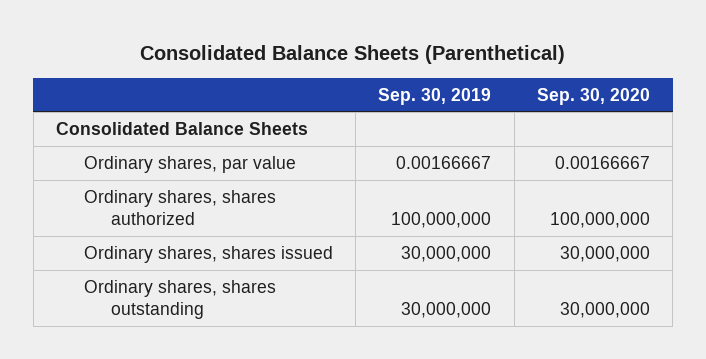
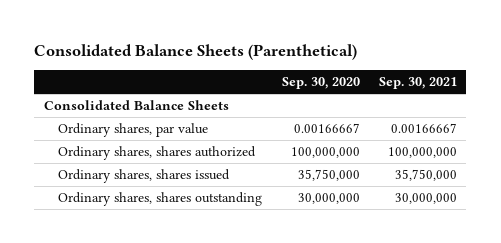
[378,87,492,105] Sep. 30, 2019 -> none
none -> [378,77,457,90] Sep. 30, 2021
[559,245,650,262] 30,000,000 -> [297,168,360,181] 35,750,000

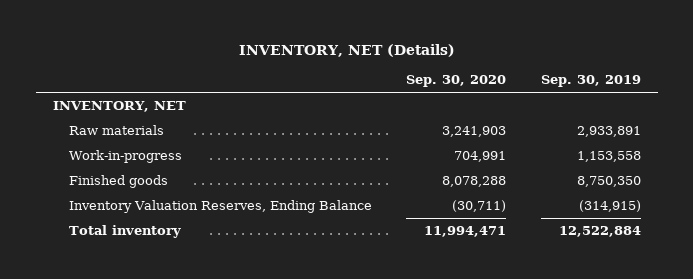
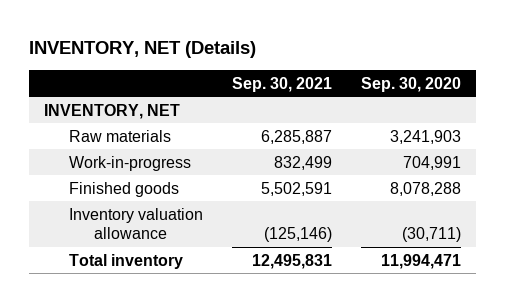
[540,75,641,88] Sep. 30, 2019 -> none
none -> [232,76,333,92] Sep. 30, 2021
[69,200,373,214] Inventory Valuation Reserves, Ending Balance -> [68,207,203,240] Inventory valuation allowance

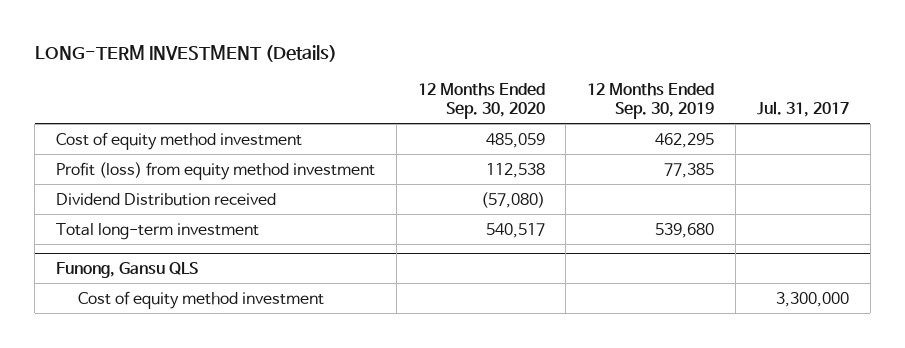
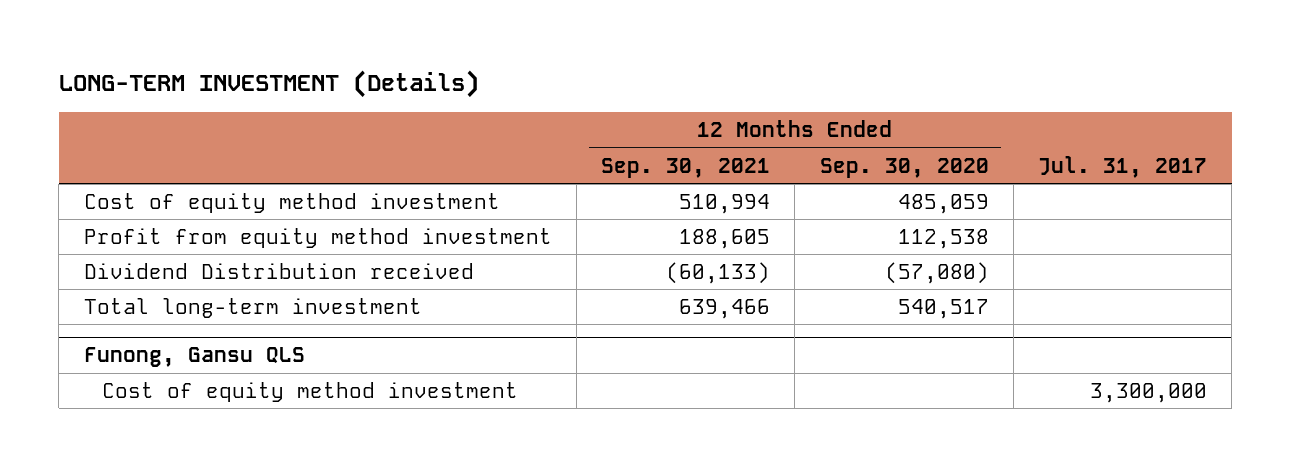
[587,83,715,119] 12 Months Ended Sep. 30, 2019 -> none
none -> [601,157,771,178] Sep. 30, 2021
[56,161,376,180] Profit (loss) from equity method investment -> [83,228,552,249] Profit from equity method investment

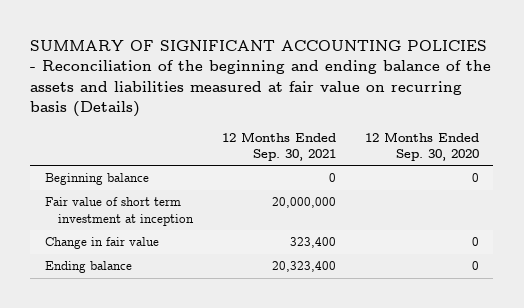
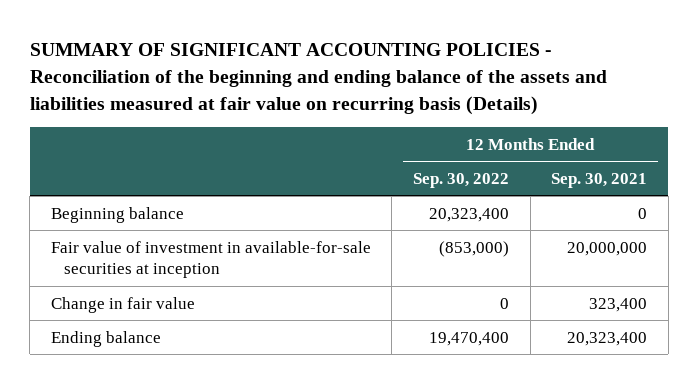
[364,131,479,162] 12 Months Ended Sep. 30, 2020 -> none
none -> [413,172,510,188] Sep. 30, 2022
[44,197,194,226] Fair value of short term investment at inception -> [50,240,371,279] Fair value of investment in available-for-sale securities at inception

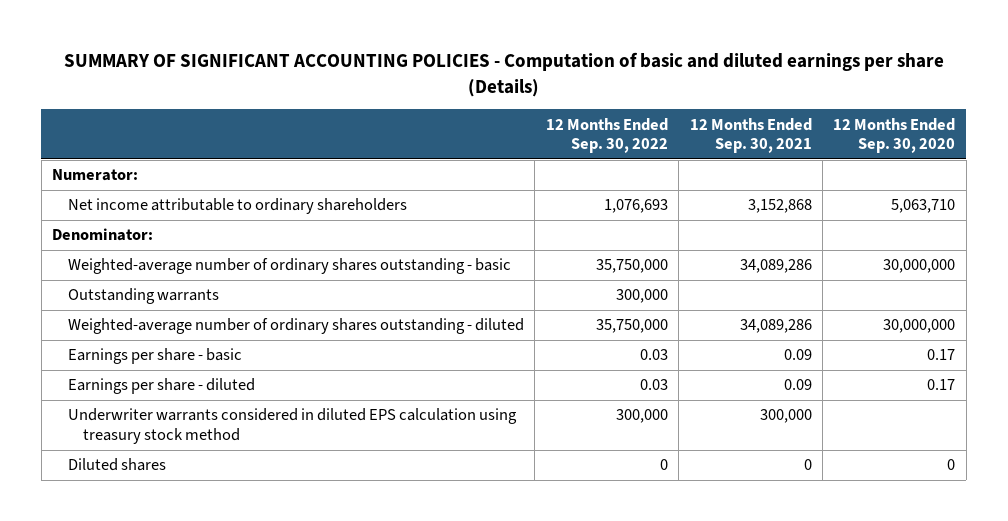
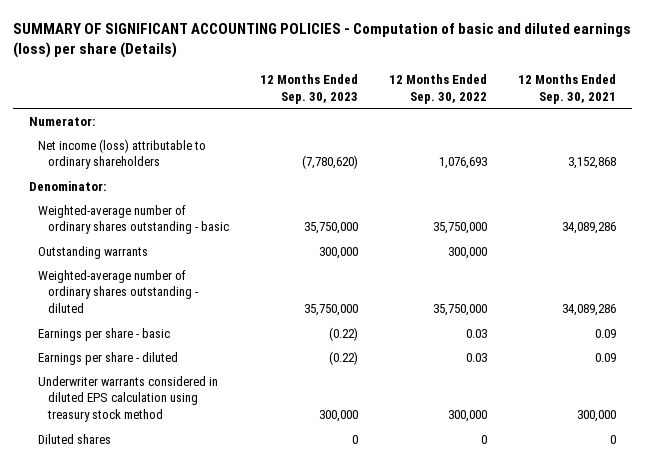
[63,52,944,97] SUMMARY OF SIGNIFICANT ACCOUNTING POLICIES - Computation of basic and diluted earnings per share (Details) -> [13,22,632,59] SUMMARY OF SIGNIFICANT ACCOUNTING POLICIES - Computation of basic and diluted earnings (loss) per share (Details)
[833,117,956,154] 12 Months Ended Sep. 30, 2020 -> none
none -> [259,74,358,104] 12 Months Ended Sep. 30, 2023
[67,198,407,215] Net income attributable to ordinary shareholders -> [38,138,207,170] Net income (loss) attributable to ordinary shareholders

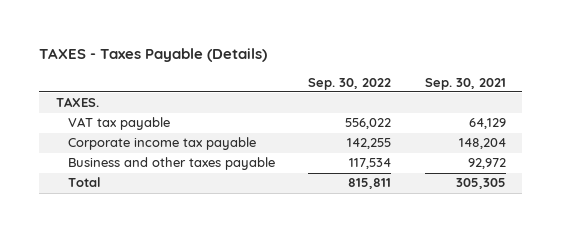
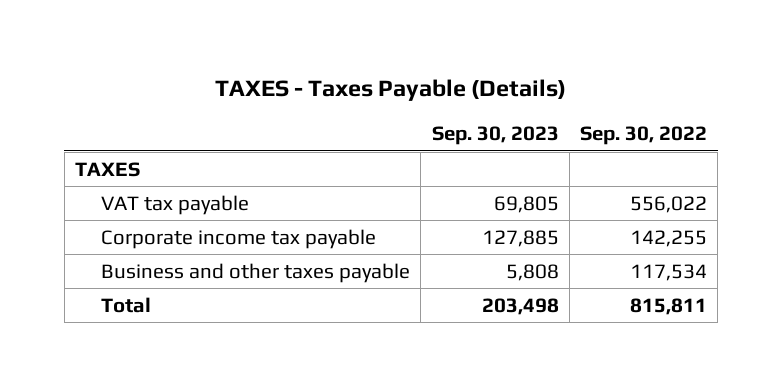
[424,77,506,90] Sep. 30, 2021 -> none
none -> [431,126,559,146] Sep. 30, 2023
[55,97,99,108] TAXES. -> [75,161,141,177] TAXES

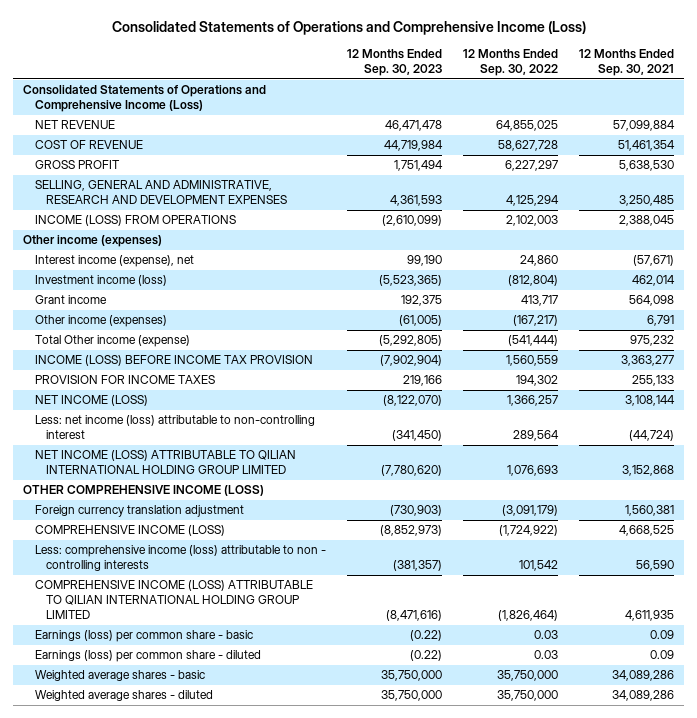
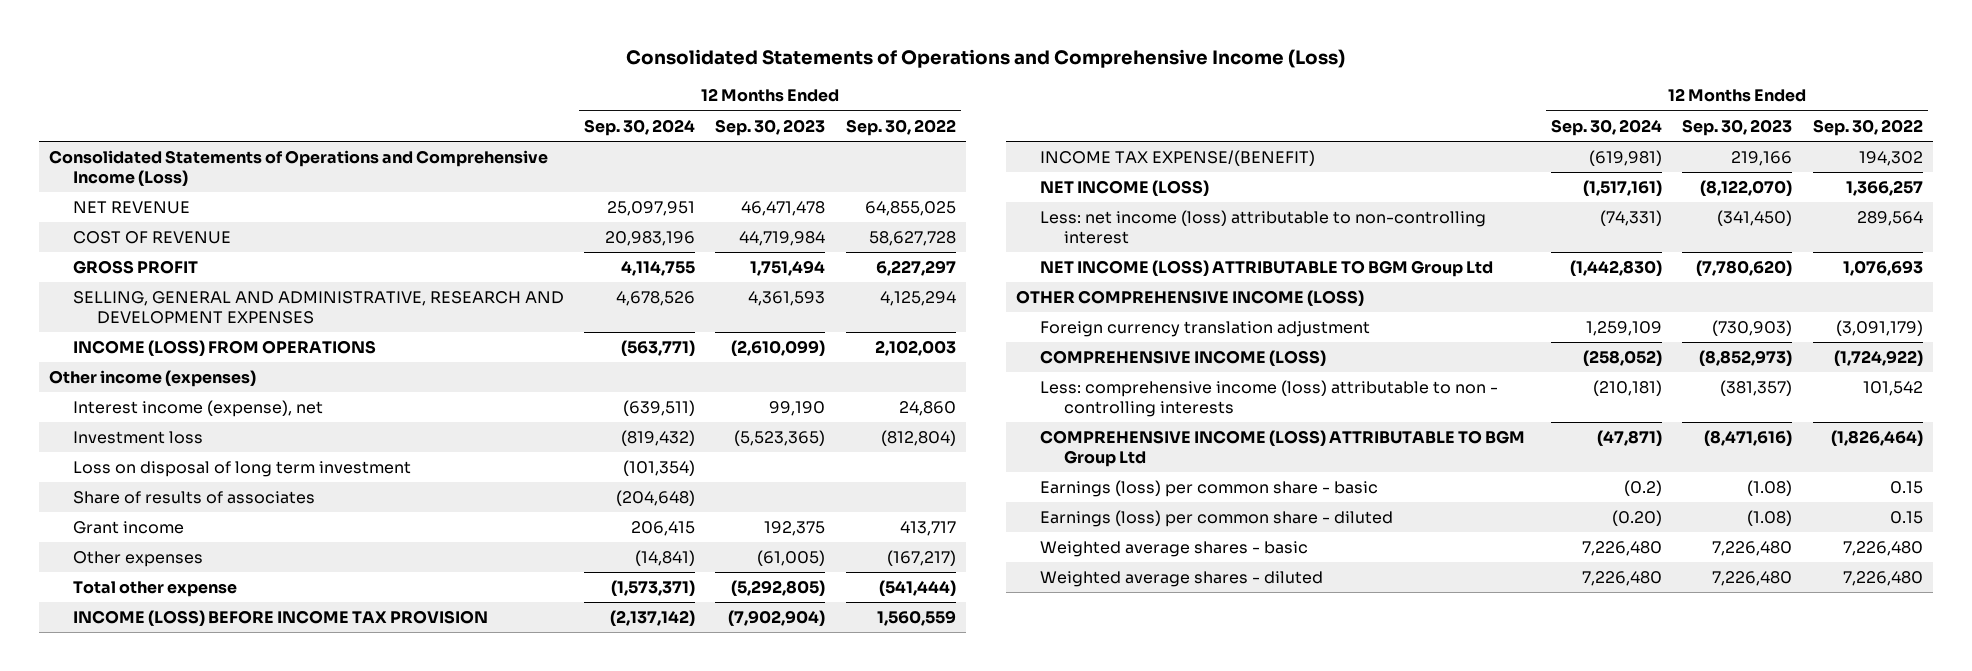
[578,48,674,76] 12 Months Ended Sep. 30, 2021 -> none
none -> [584,118,696,136] Sep. 30, 2024
[34,275,167,287] Investment income (loss) -> [72,431,203,445] Investment loss
none -> [72,461,411,478] Loss on disposal of long term investment
none -> [72,491,315,505] Share of results of associates
[34,315,167,328] Other income (expenses) -> [72,551,203,568] Other expenses
[34,335,190,348] Total Other income (expense) -> [72,581,237,598] Total other expense
[34,375,215,385] PROVISION FOR INCOME TAXES -> [1039,150,1315,167] INCOME TAX EXPENSE/(BENEFIT)
[34,450,296,475] NET INCOME (LOSS) ATTRIBUTABLE TO QILIAN INTERNATIONAL HOLDING GROUP LIMITED -> [1039,260,1493,278] NET INCOME (LOSS) ATTRIBUTABLE TO BGM Group Ltd
[34,580,313,620] COMPREHENSIVE INCOME (LOSS) ATTRIBUTABLE TO QILIAN INTERNATIONAL HOLDING GROUP LIMITED -> [1039,430,1525,467] COMPREHENSIVE INCOME (LOSS) ATTRIBUTABLE TO BGM Group Ltd
[409,630,442,642] (0.22) -> [1747,480,1793,497] (1.08)
[533,630,558,640] 0.03 -> [1889,481,1923,495] 0.15
[409,650,442,662] (0.22) -> [1747,510,1793,527] (1.08)
[533,650,558,660] 0.03 -> [1889,511,1923,525] 0.15
[380,670,442,682] 35,750,000 -> [1712,541,1793,557] 7,226,480
[496,670,558,682] 35,750,000 -> [1842,541,1923,557] 7,226,480
[380,690,442,702] 35,750,000 -> [1712,571,1793,587] 7,226,480
[496,690,558,702] 35,750,000 -> [1842,571,1923,587] 7,226,480

